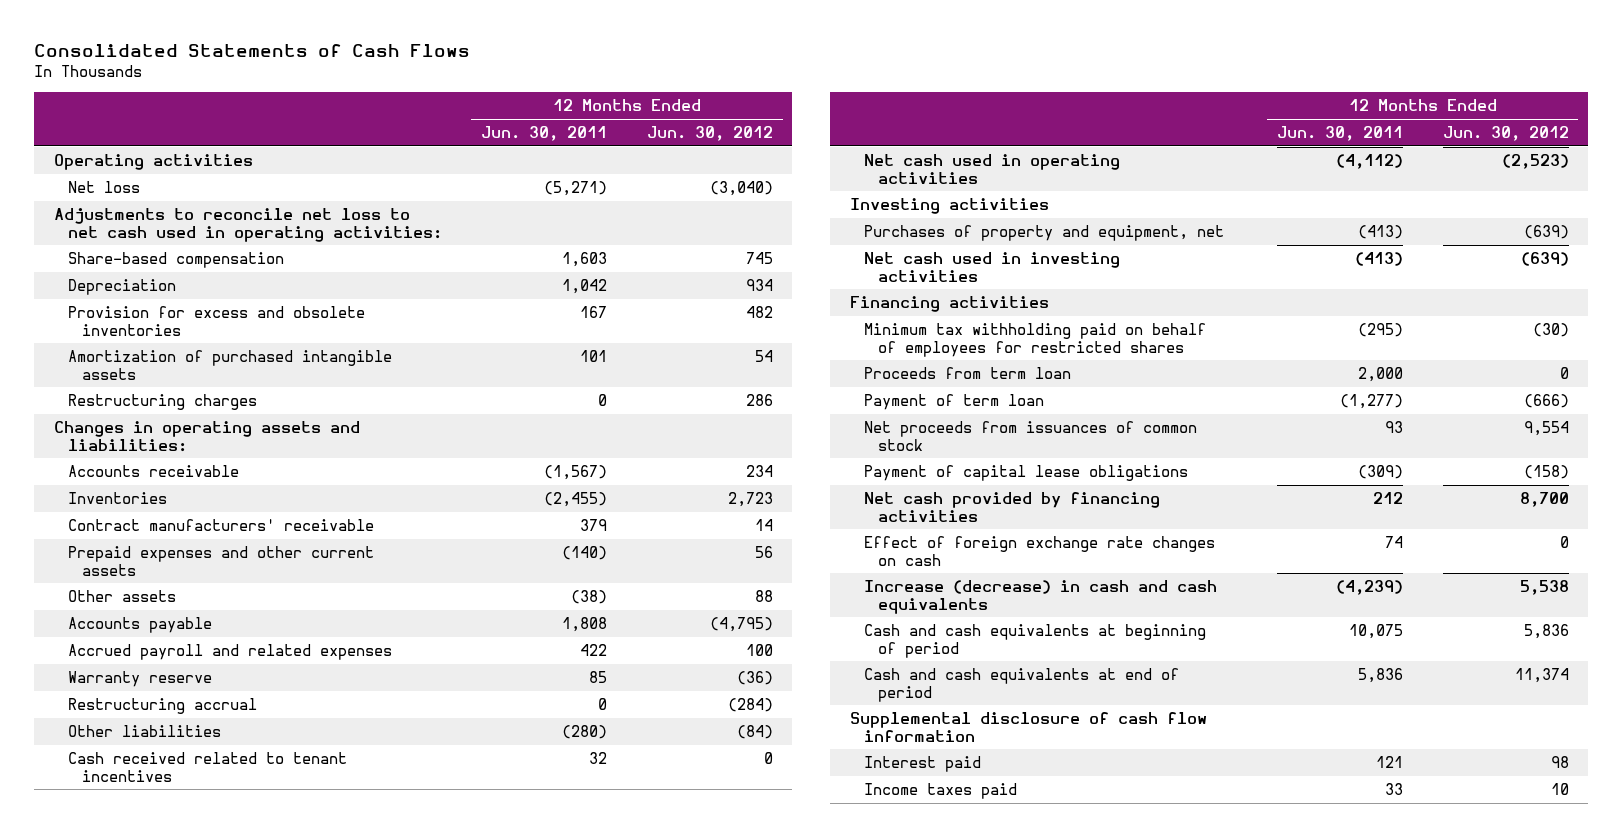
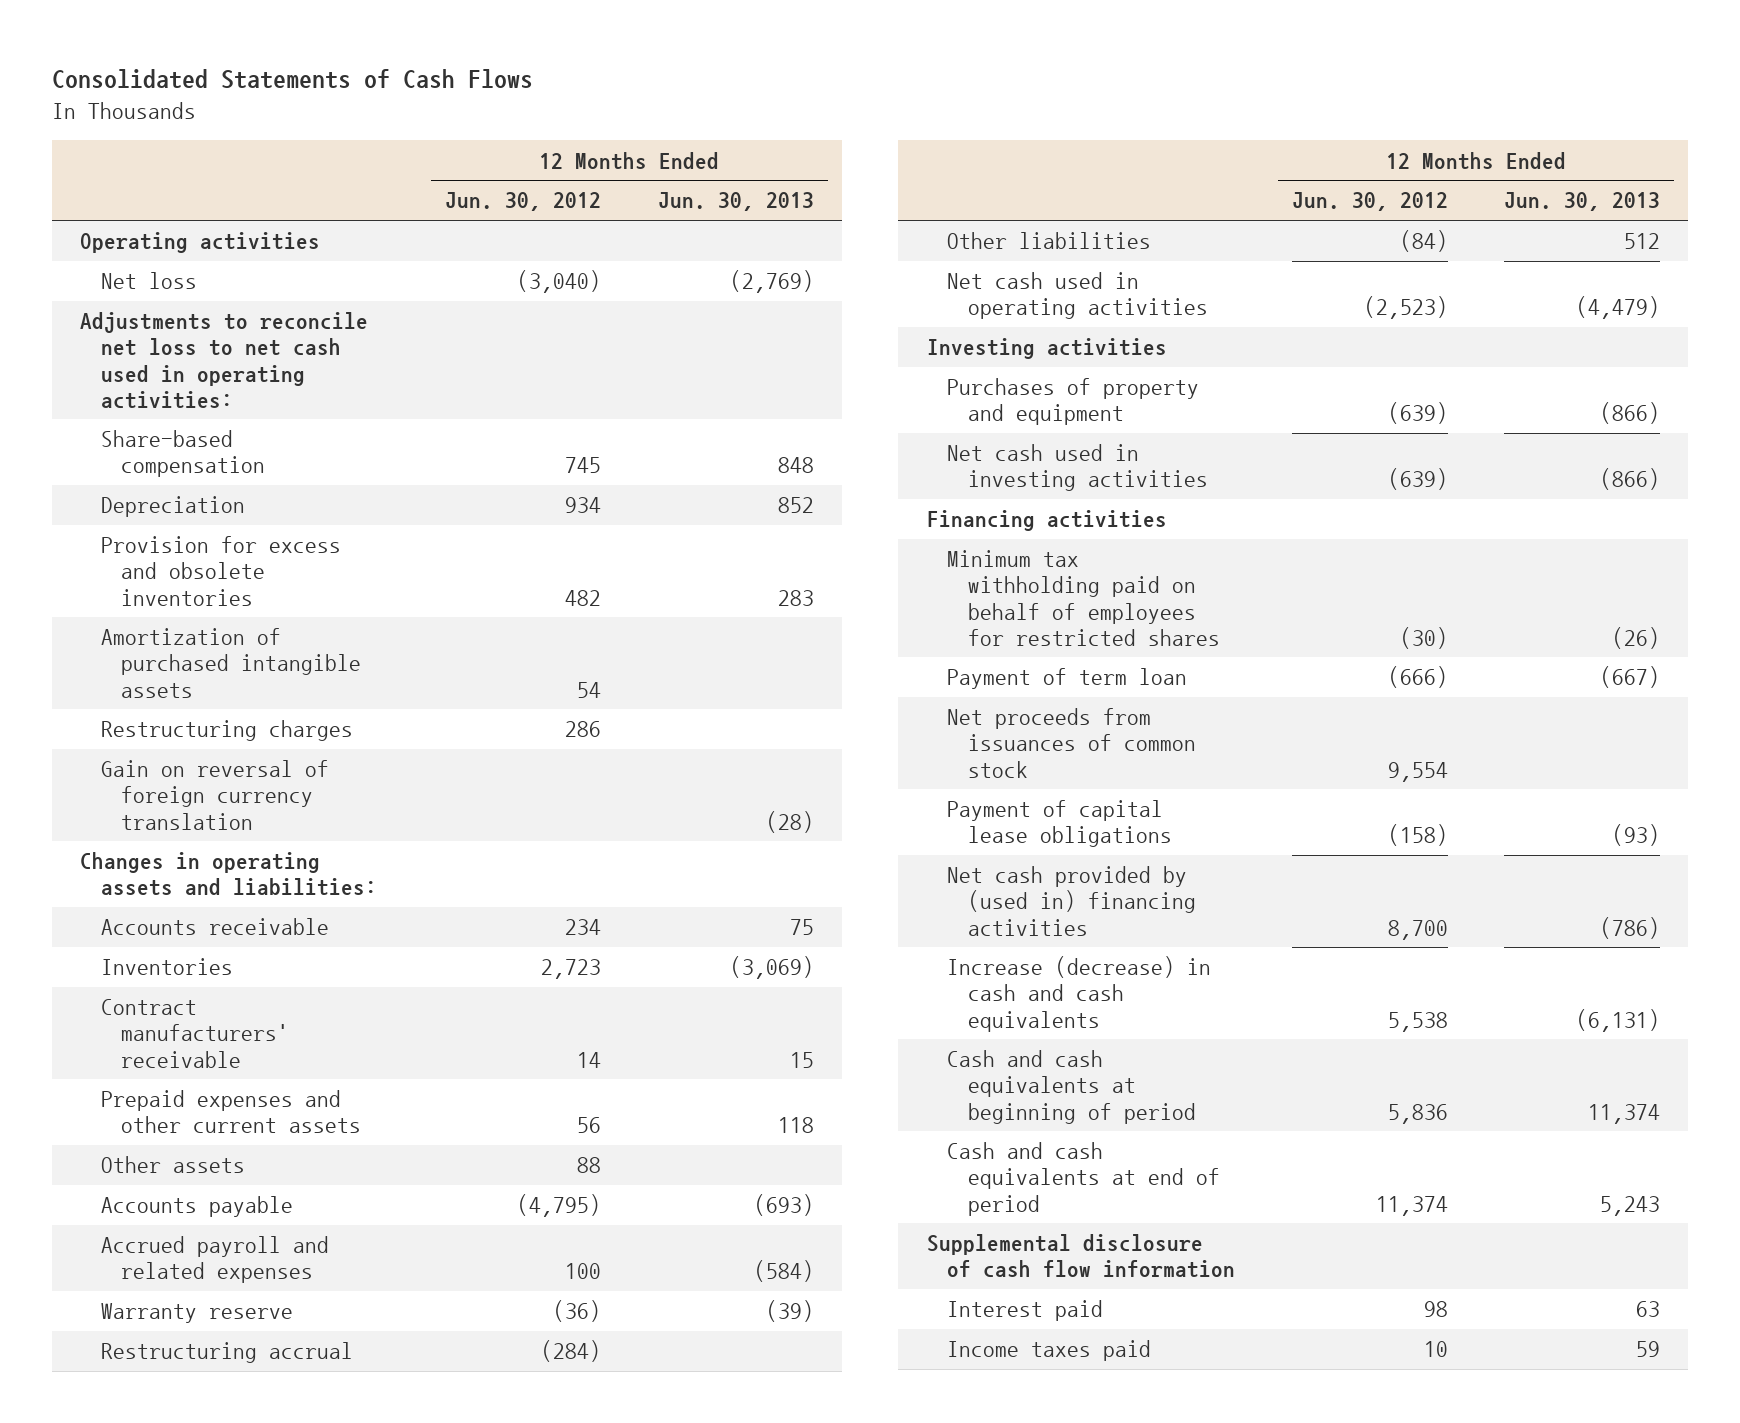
[481,126,608,142] Jun. 30, 2011 -> none
none -> [657,192,814,212] Jun. 30, 2013
none -> [100,760,329,830] Gain on reversal of foreign currency translation
[67,752,347,782] Cash received related to tenant incentives -> none
[863,225,1224,242] Purchases of property and equipment, net -> [947,378,1200,426] Purchases of property and equipment
[863,367,1071,380] Proceeds from term loan -> none
[863,536,1215,566] Effect of foreign exchange rate changes on cash -> none
[863,492,1160,522] Net cash provided by financing activities -> [947,866,1196,936] Net cash provided by (used in) financing activities

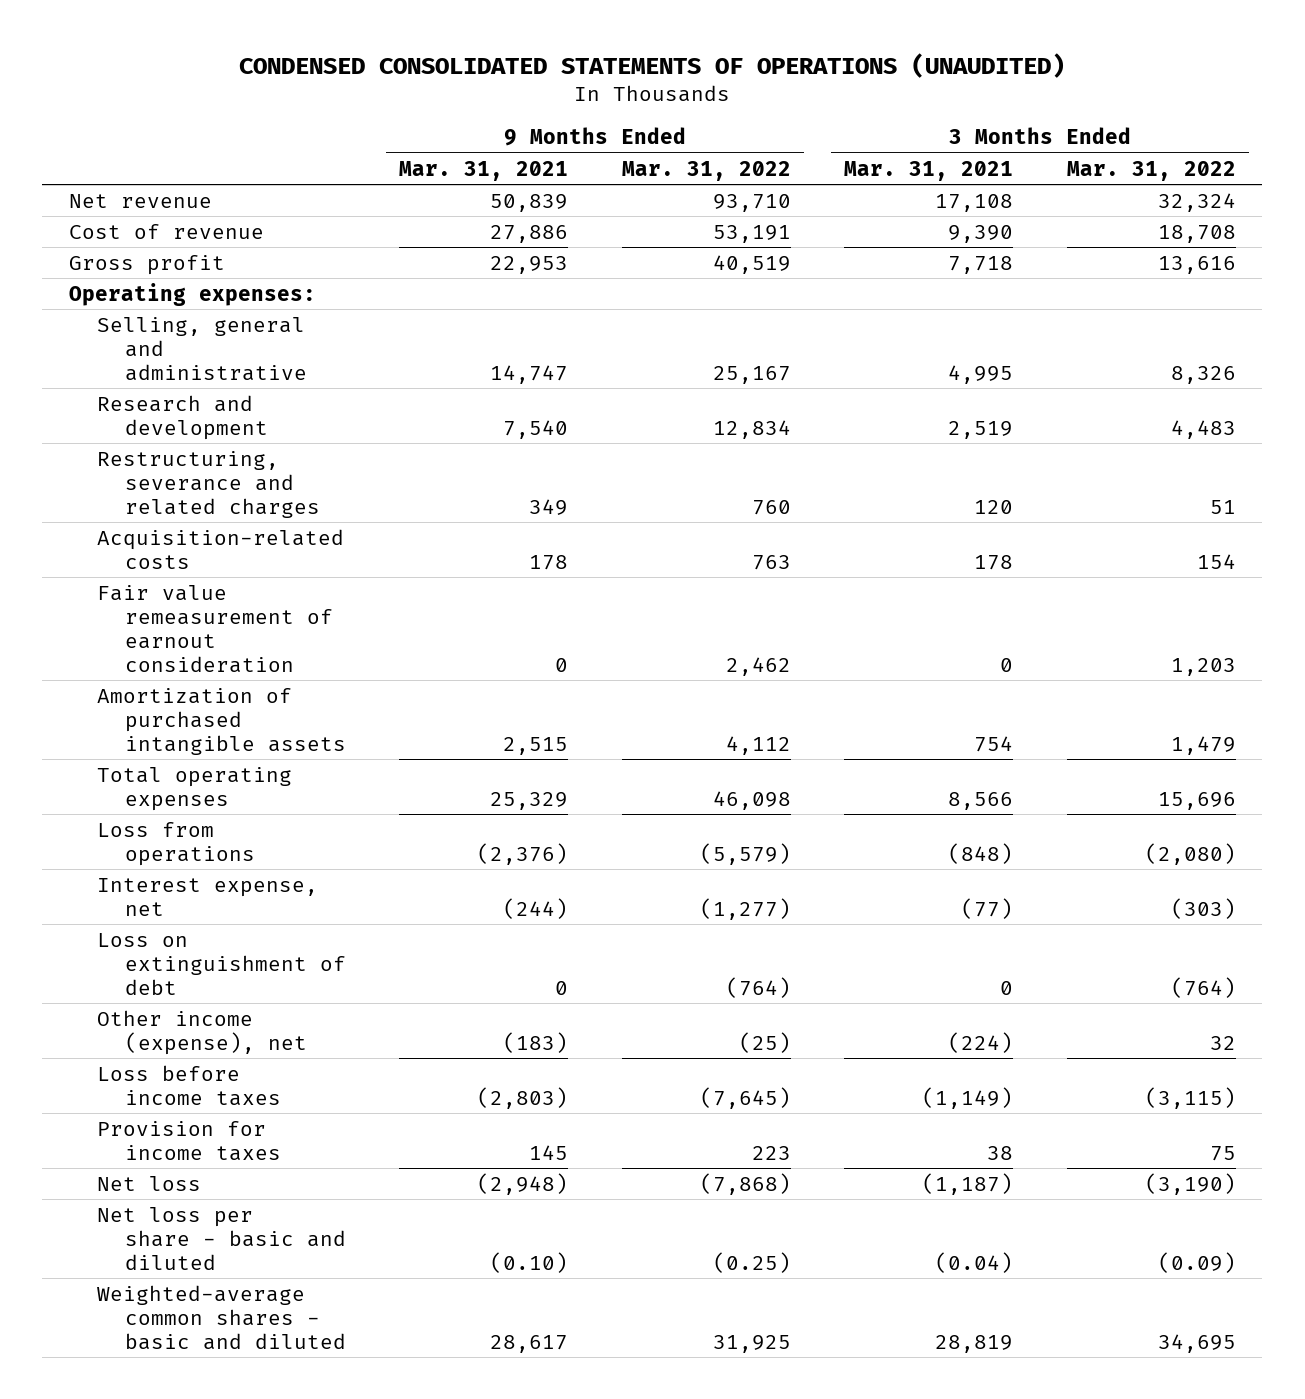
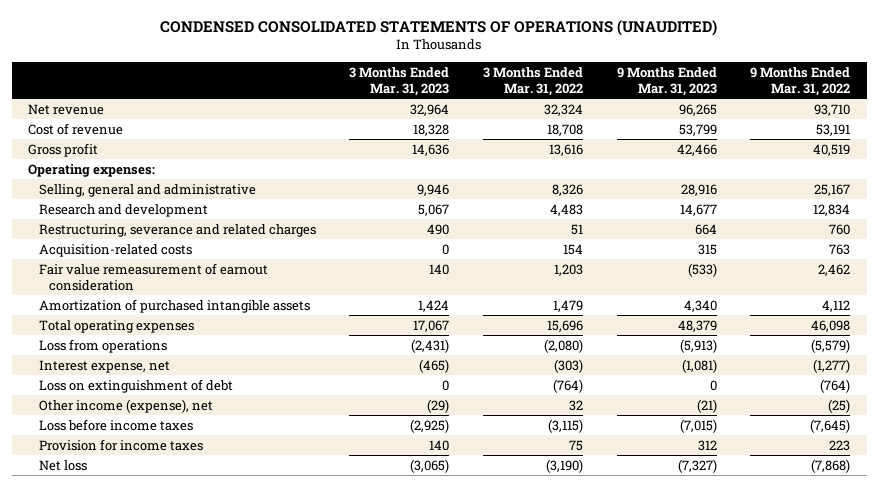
[399,160,569,181] Mar. 31, 2021 -> none
[844,160,1014,181] Mar. 31, 2021 -> none
none -> [349,67,450,97] 3 Months Ended Mar. 31, 2023
none -> [616,67,717,97] 9 Months Ended Mar. 31, 2023
[96,1206,347,1270] Net loss per share - basic and diluted -> none
[96,1284,347,1350] Weighted-average common shares - basic and diluted -> none

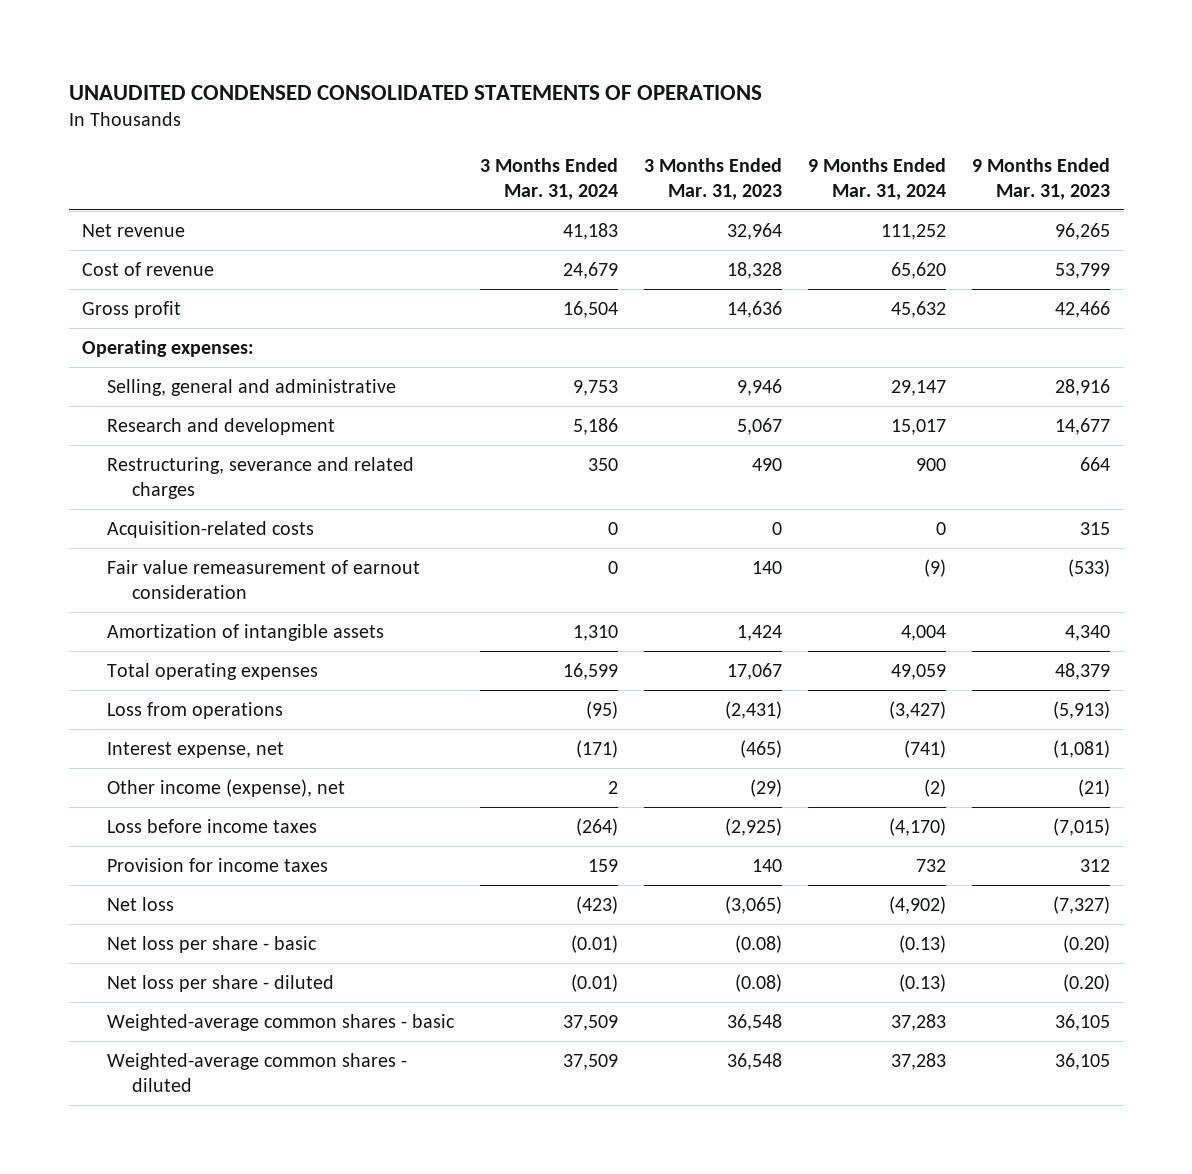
[160,19,718,36] CONDENSED CONSOLIDATED STATEMENTS OF OPERATIONS (UNAUDITED) -> [68,84,762,100] UNAUDITED CONDENSED CONSOLIDATED STATEMENTS OF OPERATIONS
[482,67,583,97] 3 Months Ended Mar. 31, 2022 -> none
[750,67,851,97] 9 Months Ended Mar. 31, 2022 -> none
none -> [479,157,618,200] 3 Months Ended Mar. 31, 2024
none -> [808,157,947,200] 9 Months Ended Mar. 31, 2024
[38,298,310,313] Amortization of purchased intangible assets -> [106,623,384,641] Amortization of intangible assets
[38,378,233,393] Loss on extinguishment of debt -> none
none -> [106,935,317,953] Net loss per share - basic
none -> [106,974,334,992] Net loss per share - diluted
none -> [106,1013,455,1031] Weighted-average common shares - basic
none -> [106,1052,407,1092] Weighted-average common shares - diluted

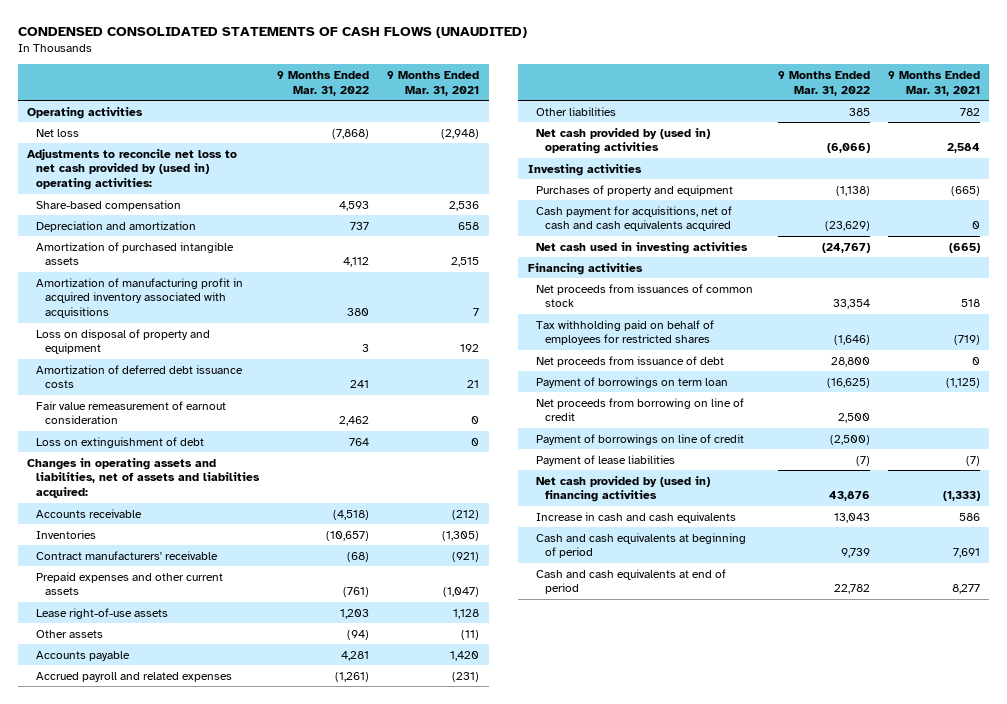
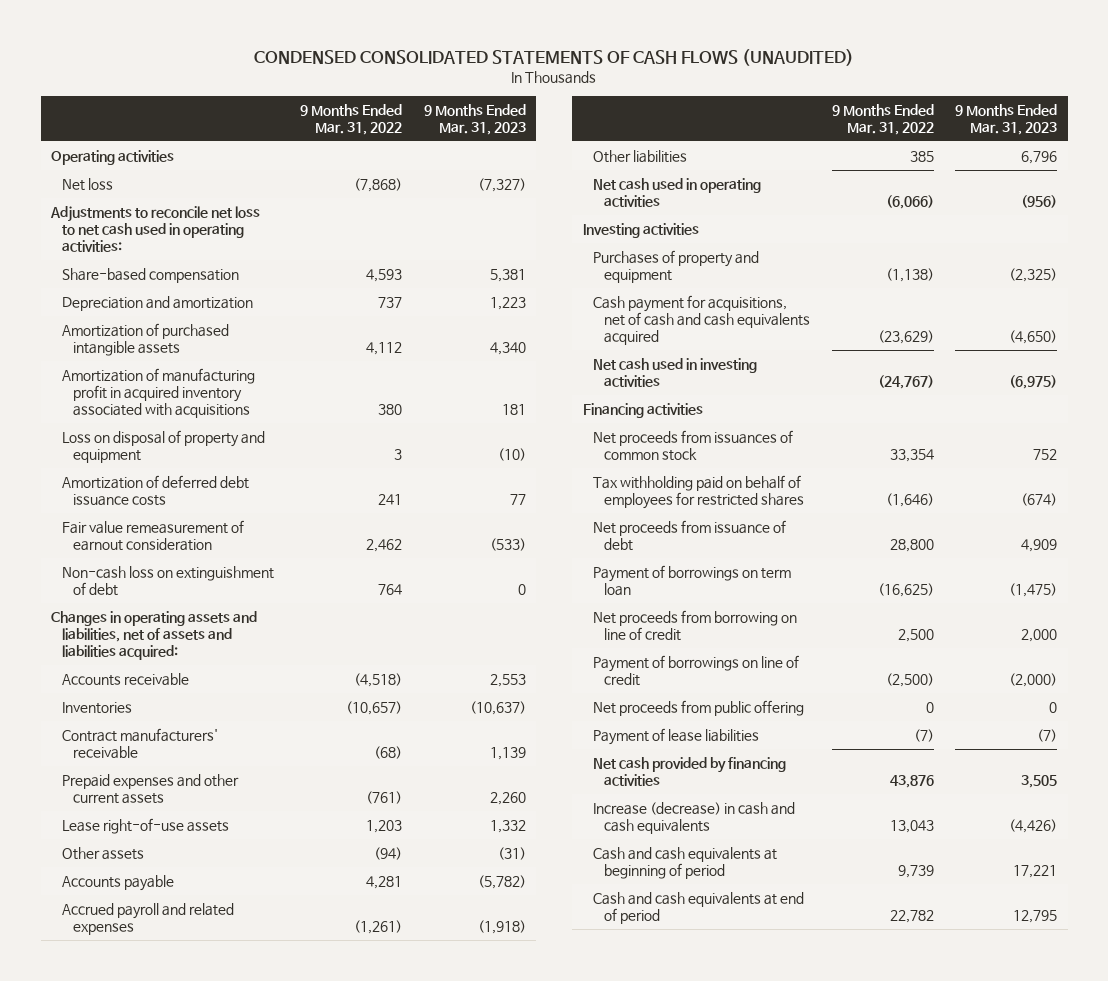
[387,71,480,96] 9 Months Ended Mar. 31, 2021 -> none
none -> [423,103,526,136] 9 Months Ended Mar. 31, 2023
[26,148,237,190] Adjustments to reconcile net loss to net cash provided by (used in) operating activities: -> [50,205,261,253] Adjustments to reconcile net loss to net cash used in operating activities:
[35,436,204,448] Loss on extinguishment of debt -> [61,565,274,597] Non-cash loss on extinguishment of debt
[536,127,711,155] Net cash provided by (used in) operating activities -> [593,177,762,208] Net cash used in operating activities
none -> [593,699,805,716] Net proceeds from public offering
[536,475,711,503] Net cash provided by (used in) financing activities -> [593,756,787,787] Net cash provided by financing activities
[536,511,737,523] Increase in cash and cash equivalents -> [593,801,796,835] Increase (decrease) in cash and cash equivalents

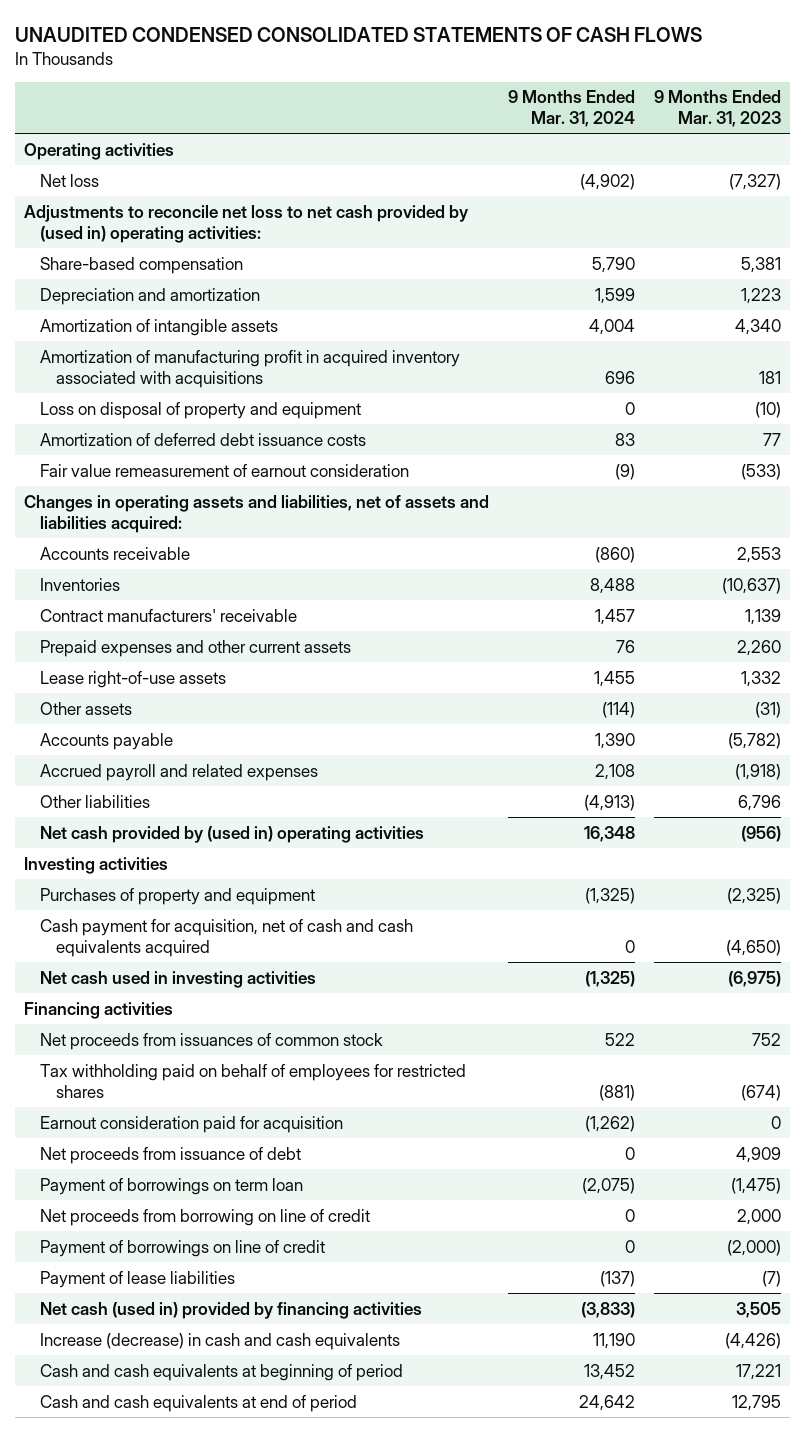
[254,48,855,66] CONDENSED CONSOLIDATED STATEMENTS OF CASH FLOWS (UNAUDITED) -> [14,26,702,42] UNAUDITED CONDENSED CONSOLIDATED STATEMENTS OF CASH FLOWS
[300,103,403,136] 9 Months Ended Mar. 31, 2022 -> none
none -> [508,90,636,128] 9 Months Ended Mar. 31, 2024
[50,205,261,253] Adjustments to reconcile net loss to net cash used in operating activities: -> [24,204,470,243] Adjustments to reconcile net loss to net cash provided by (used in) operating activities:
[61,322,229,357] Amortization of purchased intangible assets -> [40,318,279,336] Amortization of intangible assets
[61,565,274,597] Non-cash loss on extinguishment of debt -> none
[593,177,762,208] Net cash used in operating activities -> [40,825,425,843] Net cash provided by (used in) operating activities
[593,294,811,346] Cash payment for acquisitions, net of cash and cash equivalents acquired -> [40,918,414,957] Cash payment for acquisition, net of cash and cash equivalents acquired
none -> [40,1115,344,1133] Earnout consideration paid for acquisition
[593,699,805,716] Net proceeds from public offering -> none
[593,756,787,787] Net cash provided by financing activities -> [40,1301,423,1319] Net cash (used in) provided by financing activities

